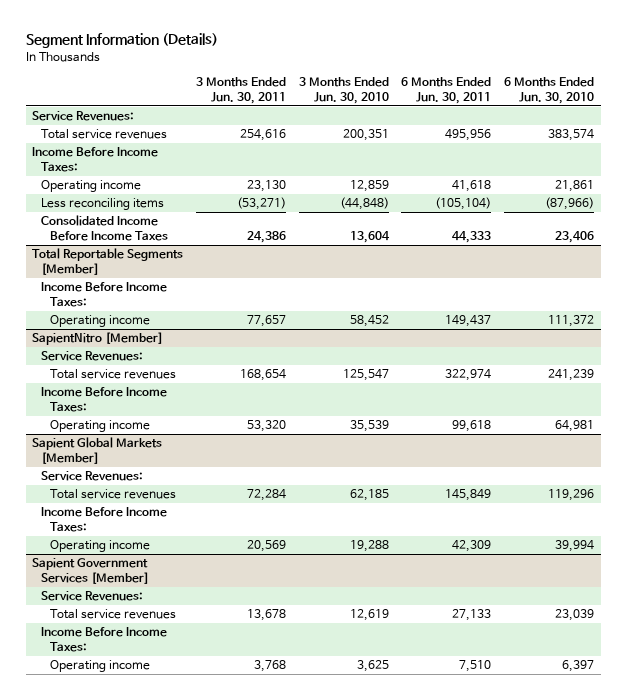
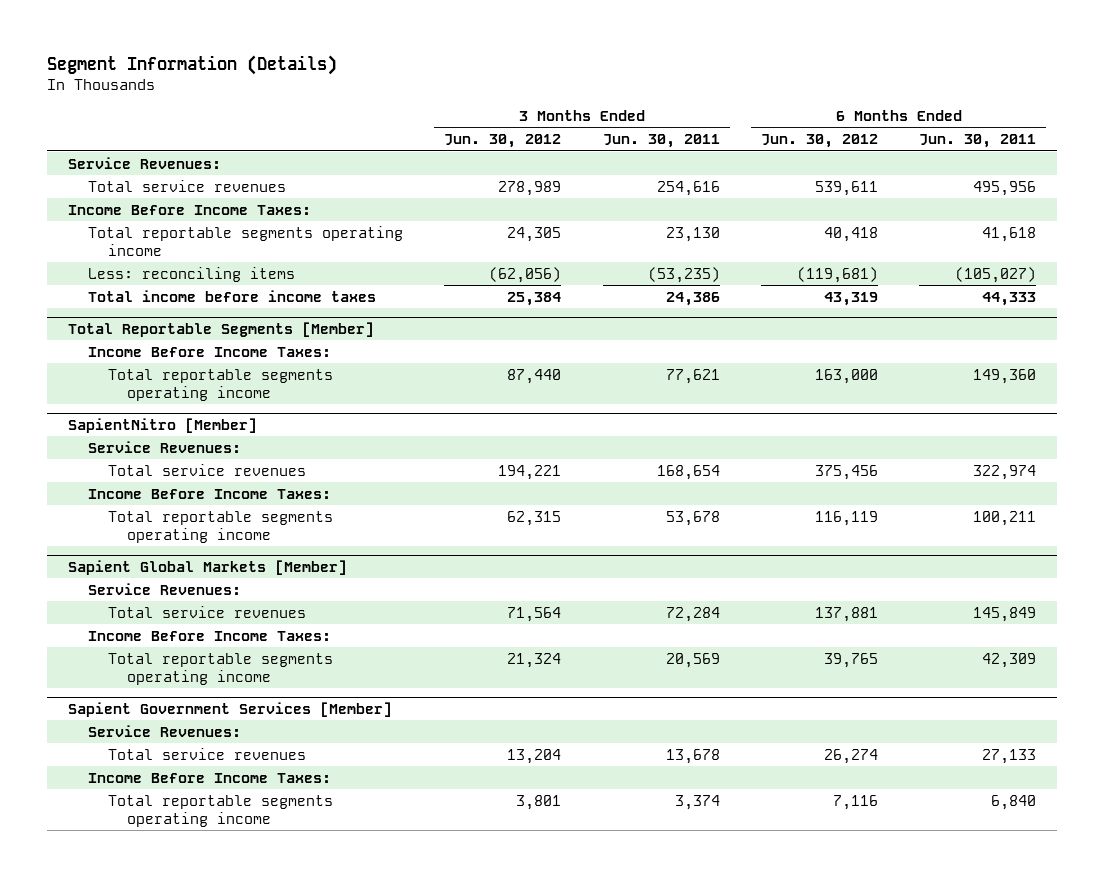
[298,77,389,105] 3 Months Ended Jun. 30, 2010 -> none
[504,77,595,105] 6 Months Ended Jun. 30, 2010 -> none
none -> [444,134,562,149] Jun. 30, 2012
none -> [760,134,878,149] Jun. 30, 2012
[40,180,141,193] Operating income -> [87,225,403,256] Total reportable segments operating income
[40,198,164,211] Less reconciling items -> [87,266,295,282] Less: reconciling items
[236,197,286,211] (53,271) -> [647,266,720,283] (53,235)
[435,197,492,211] (105,104) -> [955,266,1037,283] (105,027)
[40,215,168,242] Consolidated Income Before Income Taxes -> [87,289,376,302] Total income before income taxes
[49,315,150,328] Operating income -> [107,368,333,401] Total reportable segments operating income
[246,315,286,328] 77,657 -> [665,368,720,384] 77,621
[445,315,492,328] 149,437 -> [973,368,1037,384] 149,360
[49,420,150,433] Operating income -> [107,510,333,543] Total reportable segments operating income
[246,420,286,433] 53,320 -> [665,510,720,526] 53,678
[452,420,492,433] 99,618 -> [973,510,1037,526] 100,211
[49,540,150,553] Operating income -> [107,652,333,685] Total reportable segments operating income
[49,660,150,673] Operating income -> [107,794,333,827] Total reportable segments operating income
[253,660,286,673] 3,768 -> [674,794,720,810] 3,374
[459,660,492,673] 7,510 -> [991,794,1037,810] 6,840

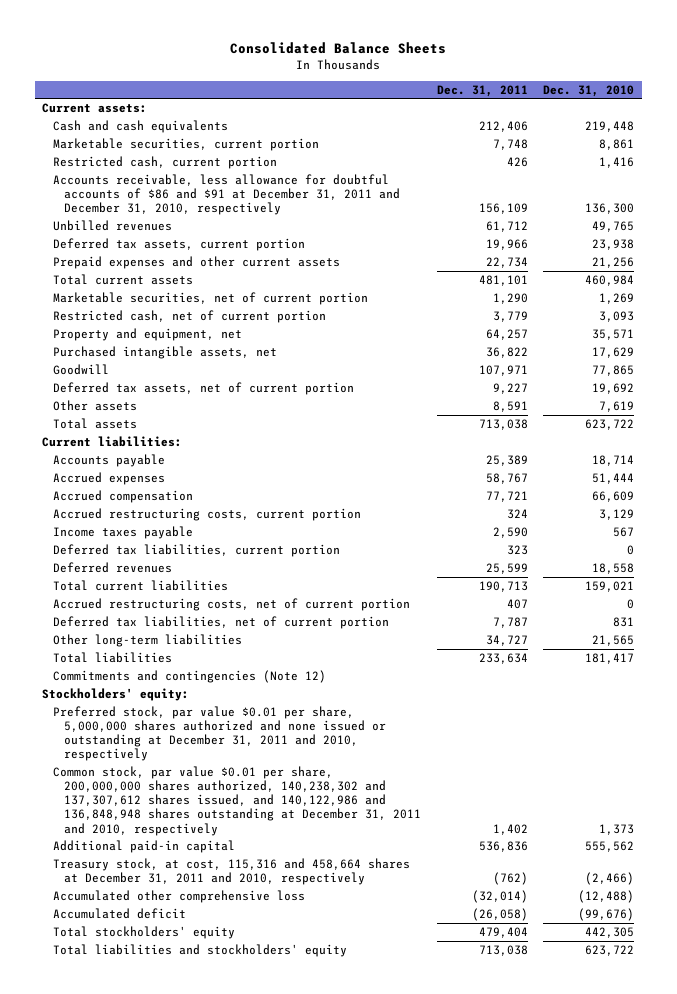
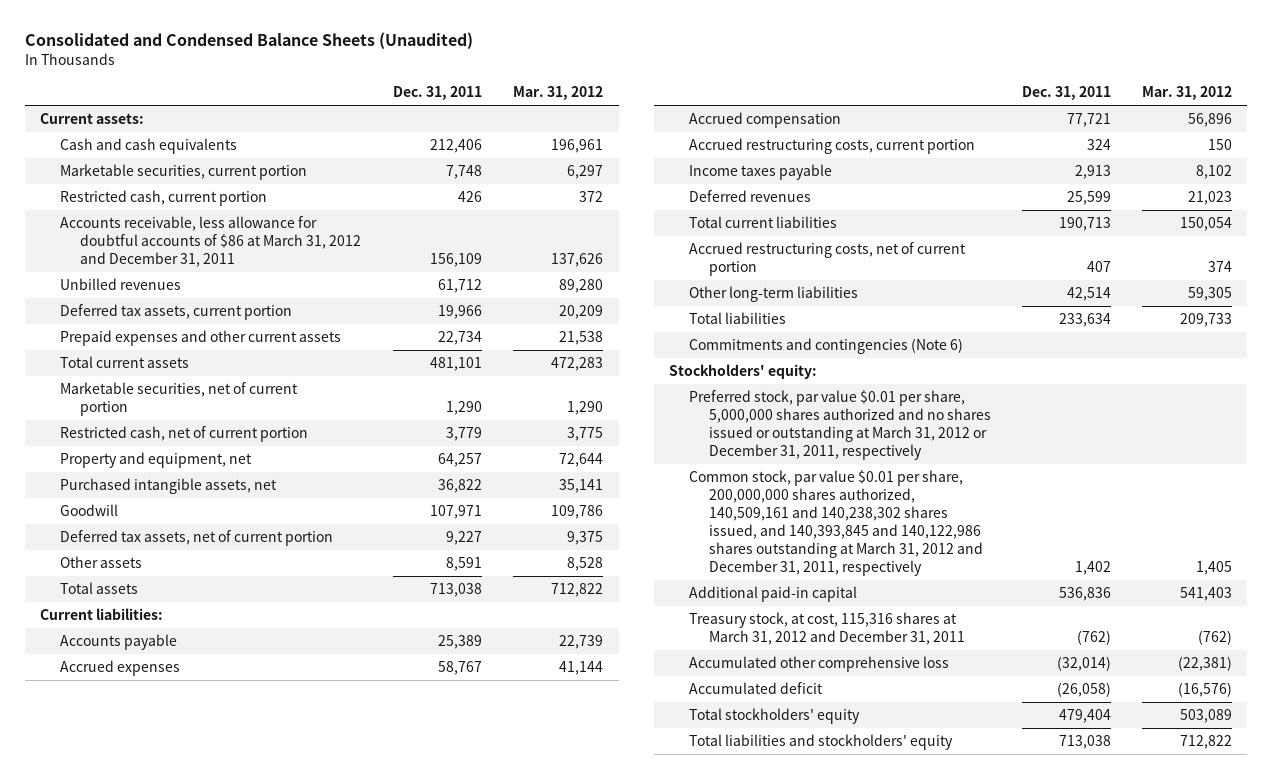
[230,41,447,54] Consolidated Balance Sheets -> [24,32,473,50] Consolidated and Condensed Balance Sheets (Unaudited)
[543,84,635,97] Dec. 31, 2010 -> none
none -> [513,86,604,101] Mar. 31, 2012
[53,173,401,216] Accounts receivable, less allowance for doubtful accounts of $86 and $91 at December 31, 2011 and December 31, 2010, respectively -> [60,216,362,268] Accounts receivable, less allowance for doubtful accounts of $86 at March 31, 2012 and December 31, 2011
[53,543,341,557] Deferred tax liabilities, current portion -> none
[492,526,528,538] 2,590 -> [1075,165,1112,180] 2,913
[53,615,390,629] Deferred tax liabilities, net of current portion -> none
[485,634,528,646] 34,727 -> [1067,287,1112,302] 42,514
[53,669,327,683] Commitments and contingencies (Note 12) -> [689,338,964,355] Commitments and contingencies (Note 6)
[53,705,387,762] Preferred stock, par value $0.01 per share, 5,000,000 shares authorized and none issued or outstanding at December 31, 2011 and 2010, respectively -> [689,390,992,461] Preferred stock, par value $0.01 per share, 5,000,000 shares authorized and no shares issued or outstanding at March 31, 2012 or December 31, 2011, respectively
[53,765,422,836] Common stock, par value $0.01 per share, 200,000,000 shares authorized, 140,238,302 and 137,307,612 shares issued, and 140,122,986 and 136,848,948 shares outstanding at December 31, 2011 and 2010, respectively -> [689,470,984,577] Common stock, par value $0.01 per share, 200,000,000 shares authorized, 140,509,161 and 140,238,302 shares issued, and 140,393,845 and 140,122,986 shares outstanding at March 31, 2012 and December 31, 2011, respectively
[53,857,411,886] Treasury stock, at cost, 115,316 and 458,664 shares at December 31, 2011 and 2010, respectively -> [689,612,966,646] Treasury stock, at cost, 115,316 shares at March 31, 2012 and December 31, 2011

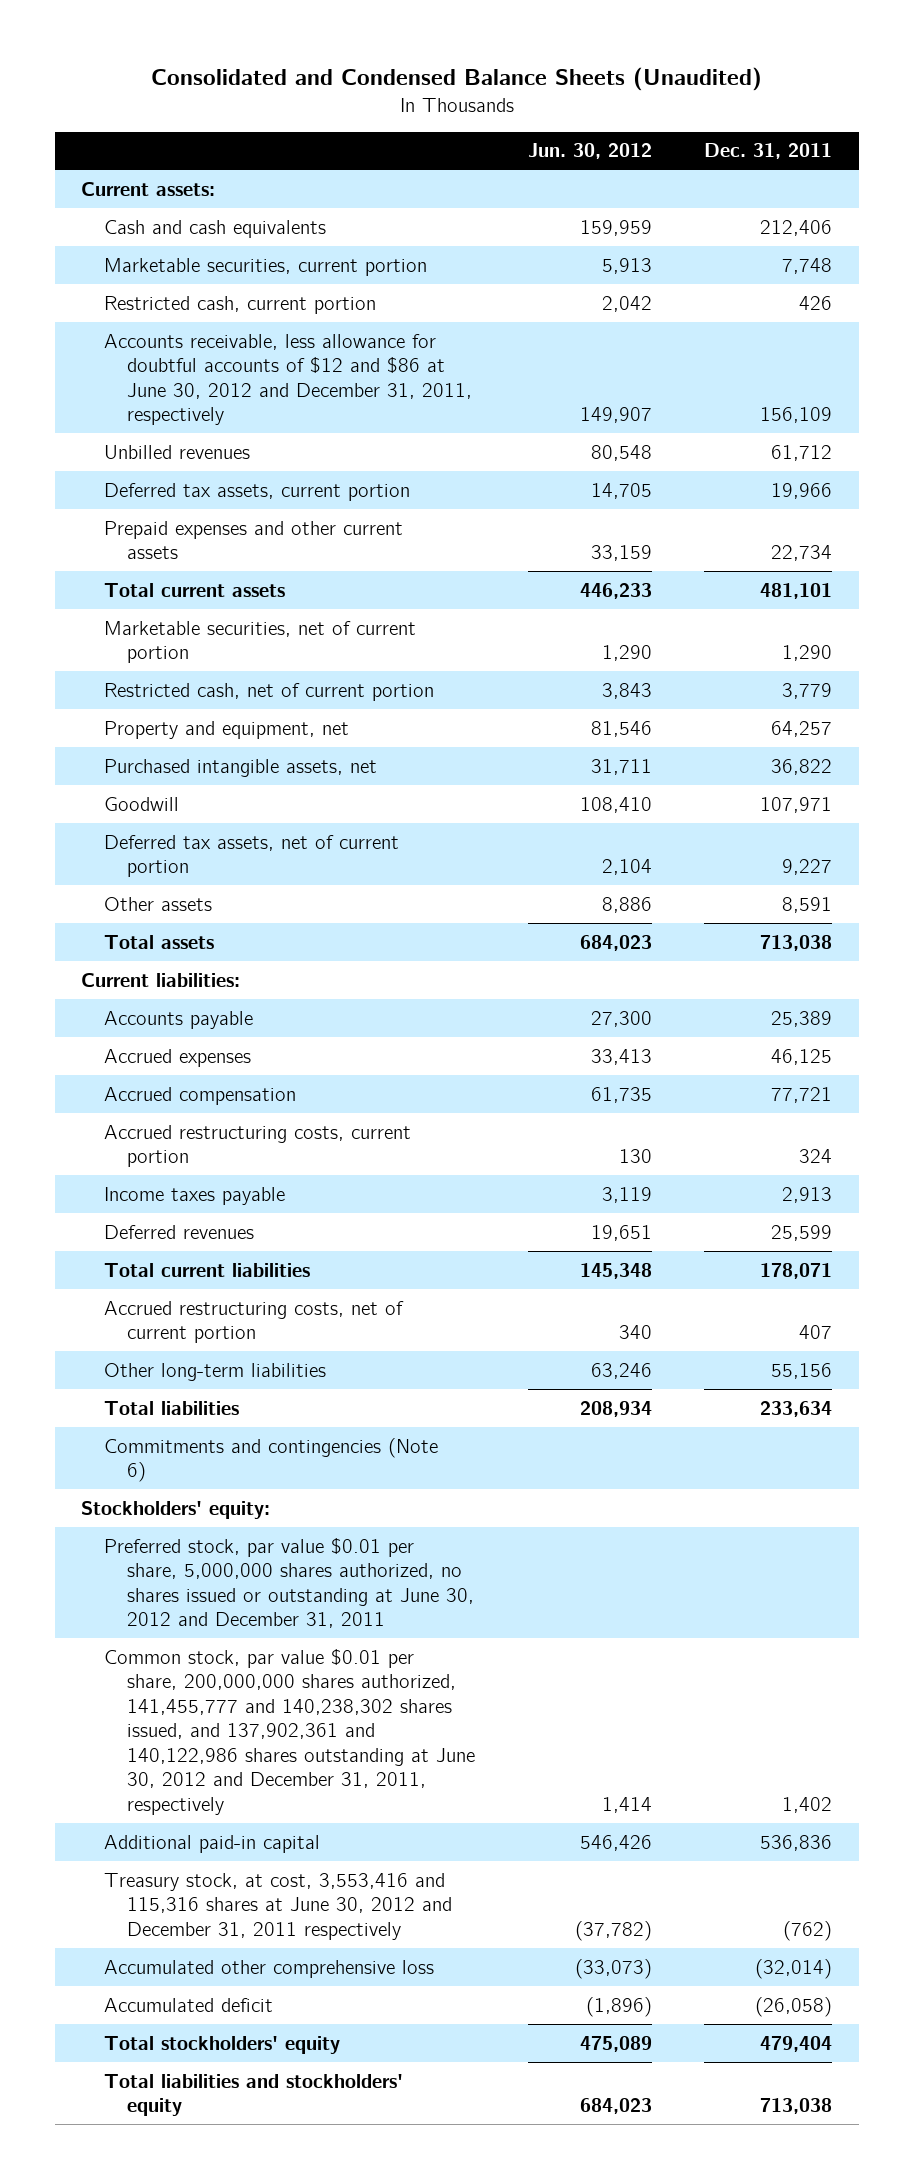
[513,86,604,101] Mar. 31, 2012 -> none
none -> [527,143,652,160] Jun. 30, 2012
[60,216,362,268] Accounts receivable, less allowance for doubtful accounts of $86 at March 31, 2012 and December 31, 2011 -> [103,333,472,426] Accounts receivable, less allowance for doubtful accounts of $12 and $86 at June 30, 2012 and December 31, 2011, respectively
[438,661,483,676] 58,767 -> [771,1048,833,1065] 46,125
[1059,217,1112,232] 190,713 -> [760,1262,833,1279] 178,071
[1067,287,1112,302] 42,514 -> [771,1362,833,1379] 55,156
[689,390,992,461] Preferred stock, par value $0.01 per share, 5,000,000 shares authorized and no shares issued or outstanding at March 31, 2012 or December 31, 2011, respectively -> [103,1537,474,1629] Preferred stock, par value $0.01 per share, 5,000,000 shares authorized, no shares issued or outstanding at June 30, 2012 and December 31, 2011
[689,470,984,577] Common stock, par value $0.01 per share, 200,000,000 shares authorized, 140,509,161 and 140,238,302 shares issued, and 140,393,845 and 140,122,986 shares outstanding at March 31, 2012 and December 31, 2011, respectively -> [103,1648,475,1815] Common stock, par value $0.01 per share, 200,000,000 shares authorized, 141,455,777 and 140,238,302 shares issued, and 137,902,361 and 140,122,986 shares outstanding at June 30, 2012 and December 31, 2011, respectively
[689,612,966,646] Treasury stock, at cost, 115,316 shares at March 31, 2012 and December 31, 2011 -> [103,1872,452,1940] Treasury stock, at cost, 3,553,416 and 115,316 shares at June 30, 2012 and December 31, 2011 respectively

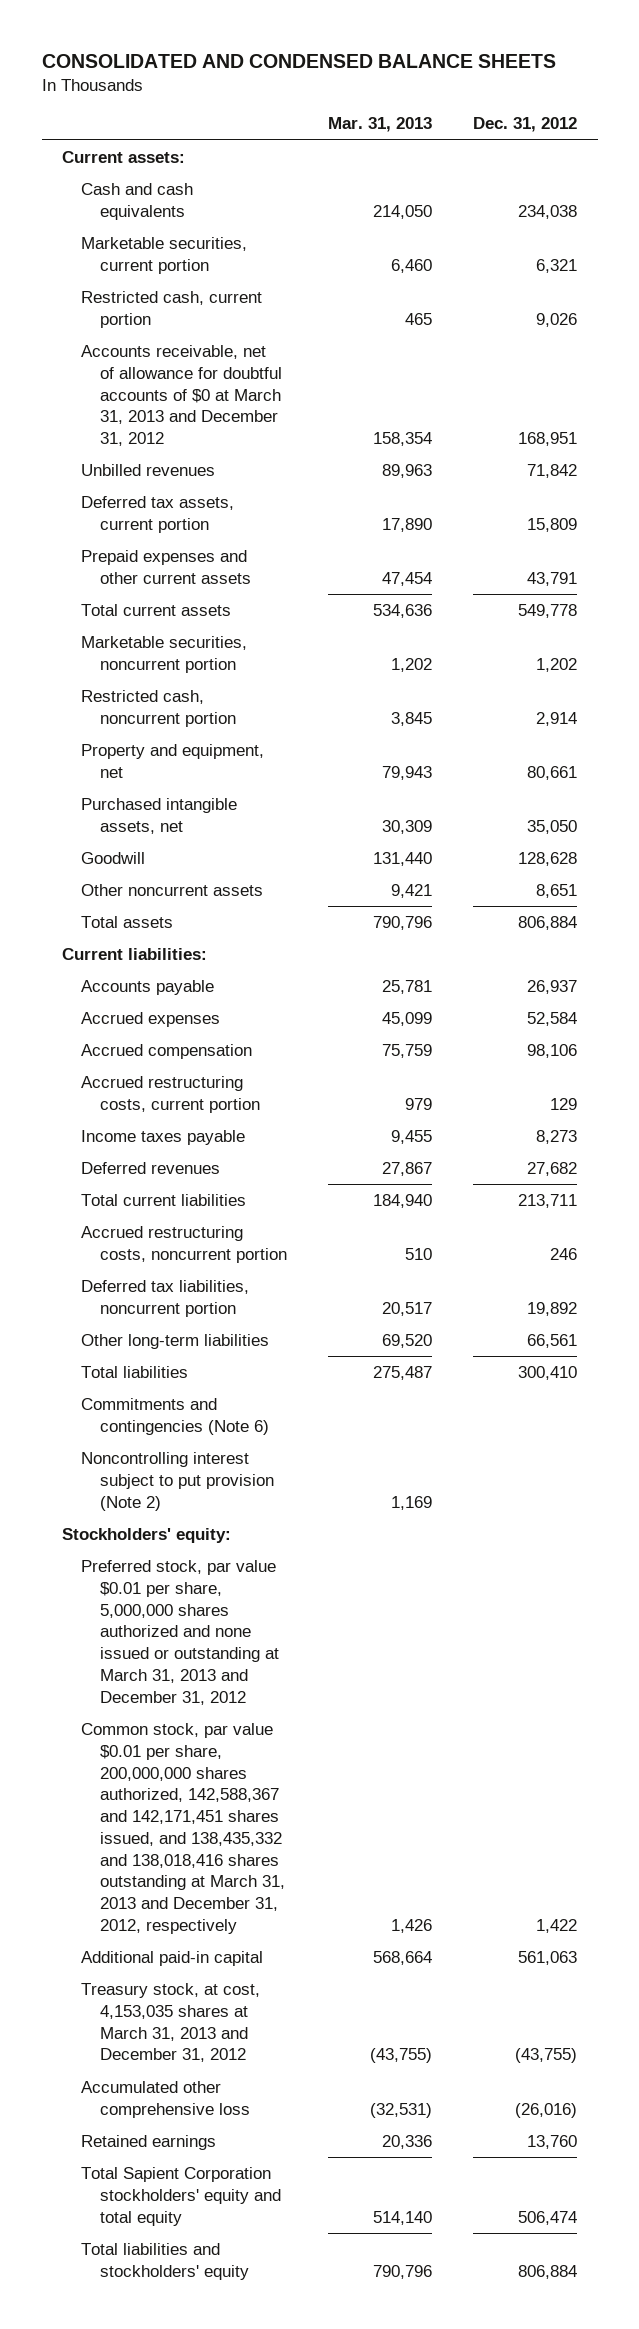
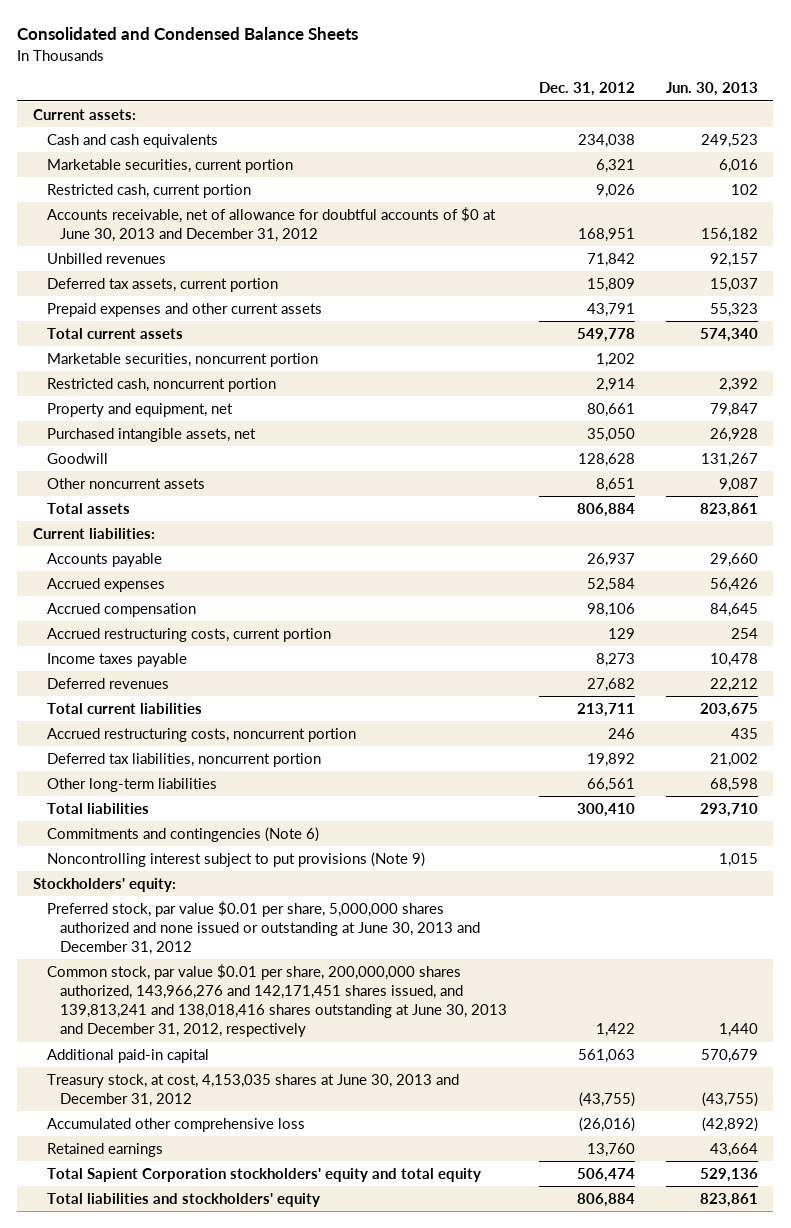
[41,53,556,68] CONSOLIDATED AND CONDENSED BALANCE SHEETS -> [17,27,359,41] Consolidated and Condensed Balance Sheets
[327,117,432,133] Mar. 31, 2013 -> none
none -> [665,82,758,97] Jun. 30, 2013
[80,345,282,447] Accounts receivable, net of allowance for doubtful accounts of $0 at March 31, 2013 and December 31, 2012 -> [46,206,496,243] Accounts receivable, net of allowance for doubtful accounts of $0 at June 30, 2013 and December 31, 2012
[80,1452,274,1511] Noncontrolling interest subject to put provision (Note 2) -> [46,851,425,867] Noncontrolling interest subject to put provisions (Note 9)
[80,1560,279,1705] Preferred stock, par value $0.01 per share, 5,000,000 shares authorized and none issued or outstanding at March 31, 2013 and December 31, 2012 -> [46,900,481,956] Preferred stock, par value $0.01 per share, 5,000,000 shares authorized and none issued or outstanding at June 30, 2013 and December 31, 2012
[80,1723,285,1934] Common stock, par value $0.01 per share, 200,000,000 shares authorized, 142,588,367 and 142,171,451 shares issued, and 138,435,332 and 138,018,416 shares outstanding at March 31, 2013 and December 31, 2012, respectively -> [46,963,508,1038] Common stock, par value $0.01 per share, 200,000,000 shares authorized, 143,966,276 and 142,171,451 shares issued, and 139,813,241 and 138,018,416 shares outstanding at June 30, 2013 and December 31, 2012, respectively
[80,1983,260,2063] Treasury stock, at cost, 4,153,035 shares at March 31, 2013 and December 31, 2012 -> [46,1073,459,1108] Treasury stock, at cost, 4,153,035 shares at June 30, 2013 and December 31, 2012

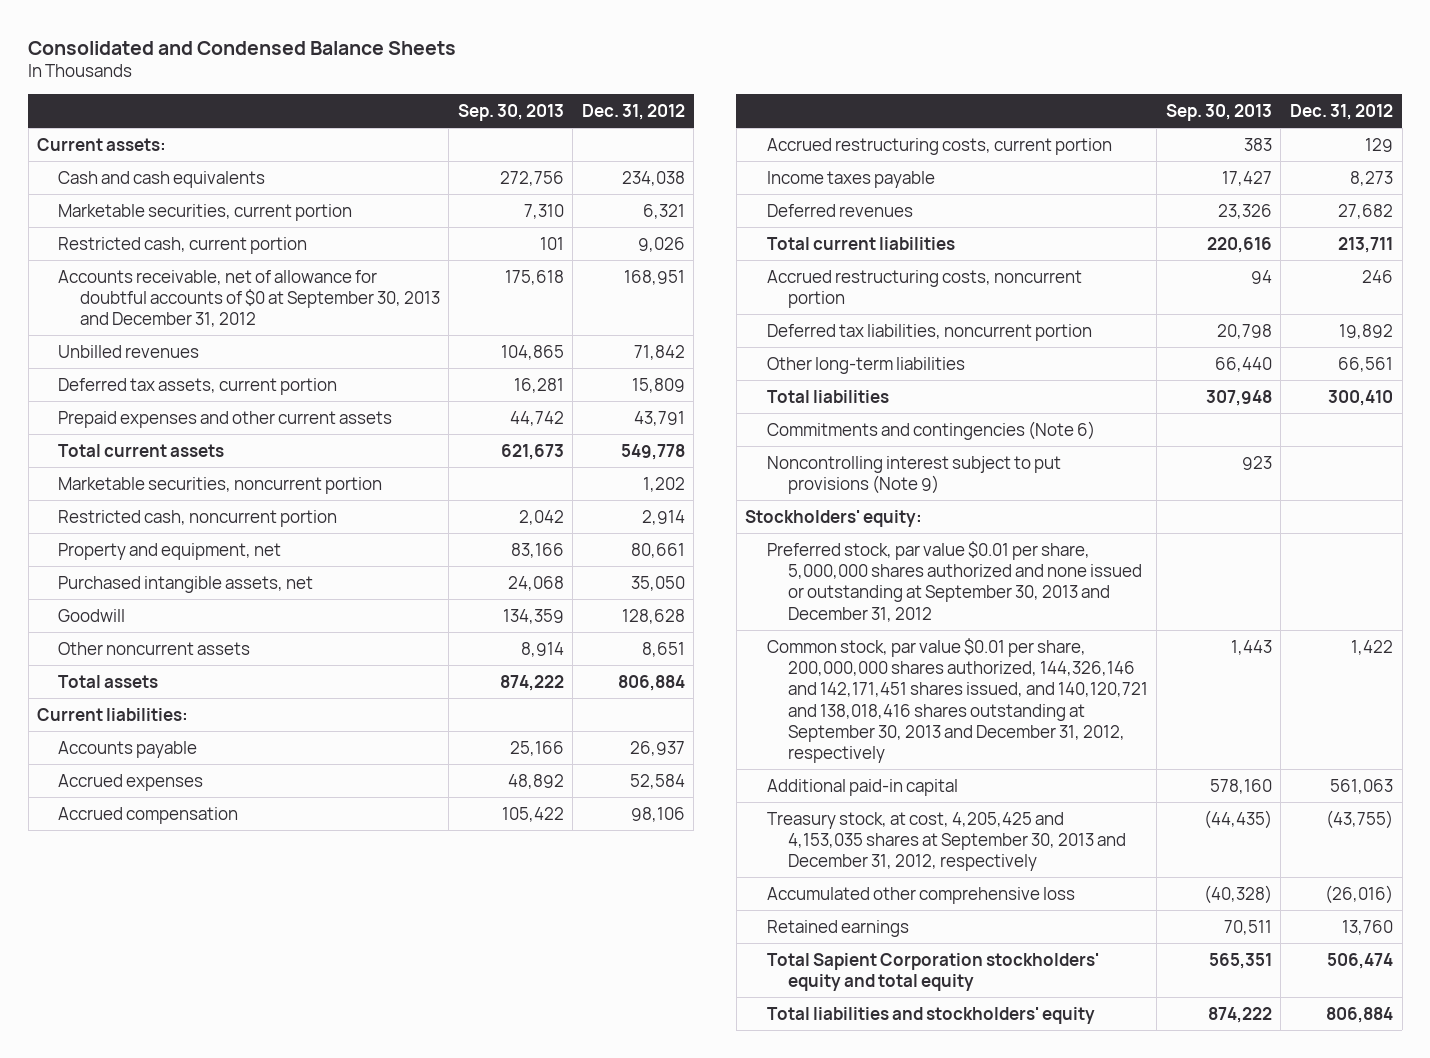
[665,82,758,97] Jun. 30, 2013 -> none
none -> [457,104,564,122] Sep. 30, 2013
[46,206,496,243] Accounts receivable, net of allowance for doubtful accounts of $0 at June 30, 2013 and December 31, 2012 -> [58,269,440,328] Accounts receivable, net of allowance for doubtful accounts of $0 at September 30, 2013 and December 31, 2012
[46,900,481,956] Preferred stock, par value $0.01 per share, 5,000,000 shares authorized and none issued or outstanding at June 30, 2013 and December 31, 2012 -> [766,540,1142,622] Preferred stock, par value $0.01 per share, 5,000,000 shares authorized and none issued or outstanding at September 30, 2013 and December 31, 2012
[46,963,508,1038] Common stock, par value $0.01 per share, 200,000,000 shares authorized, 143,966,276 and 142,171,451 shares issued, and 139,813,241 and 138,018,416 shares outstanding at June 30, 2013 and December 31, 2012, respectively -> [766,637,1148,764] Common stock, par value $0.01 per share, 200,000,000 shares authorized, 144,326,146 and 142,171,451 shares issued, and 140,120,721 and 138,018,416 shares outstanding at September 30, 2013 and December 31, 2012, respectively
[46,1073,459,1108] Treasury stock, at cost, 4,153,035 shares at June 30, 2013 and December 31, 2012 -> [766,811,1126,872] Treasury stock, at cost, 4,205,425 and 4,153,035 shares at September 30, 2013 and December 31, 2012, respectively

